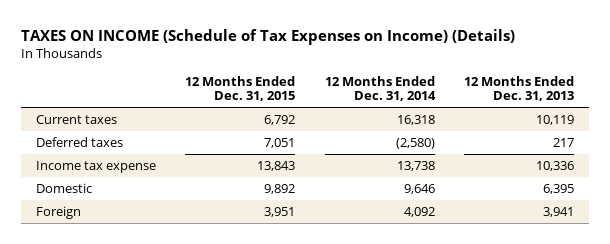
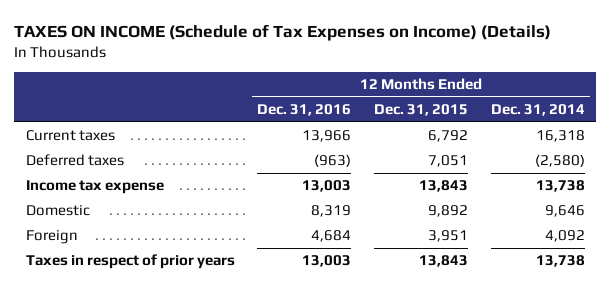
[464,75,575,102] 12 Months Ended Dec. 31, 2013 -> none
none -> [257,104,352,117] Dec. 31, 2016
none -> [25,254,235,270] Taxes in respect of prior years

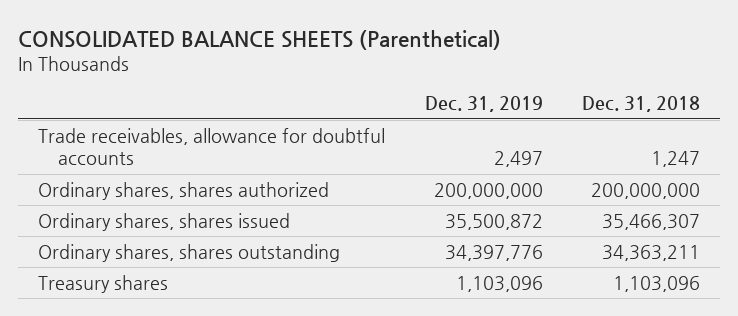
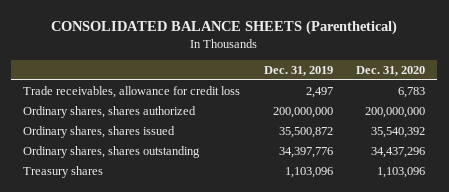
[581,96,700,113] Dec. 31, 2018 -> none
none -> [356,66,426,77] Dec. 31, 2020
[38,127,386,166] Trade receivables, allowance for doubtful accounts -> [23,85,241,98] Trade receivables, allowance for credit loss

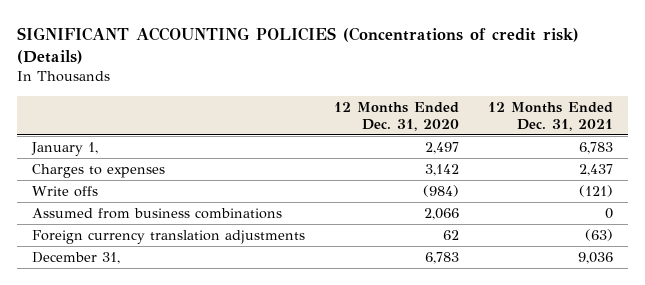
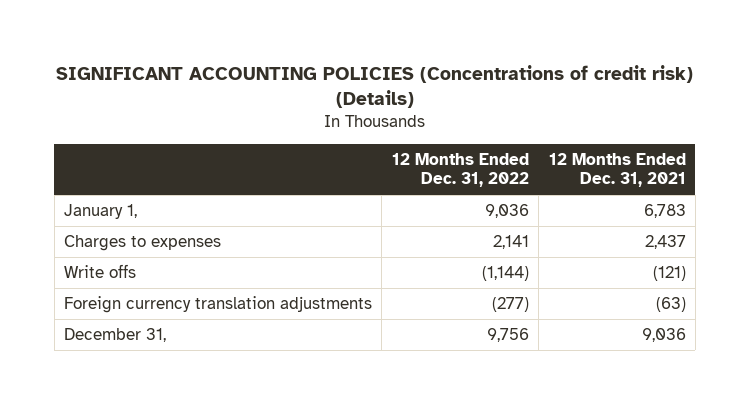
[334,101,460,131] 12 Months Ended Dec. 31, 2020 -> none
none -> [391,153,529,188] 12 Months Ended Dec. 31, 2022
[31,207,282,219] Assumed from business combinations -> none

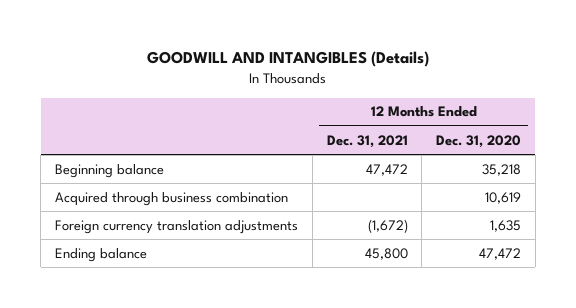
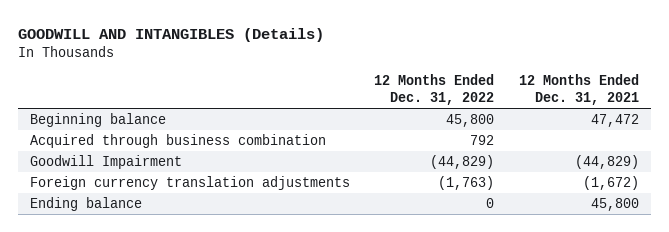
[435,134,521,148] Dec. 31, 2020 -> none
none -> [374,74,495,105] 12 Months Ended Dec. 31, 2022
none -> [30,155,183,170] Goodwill Impairment

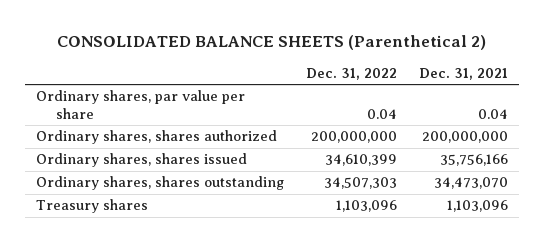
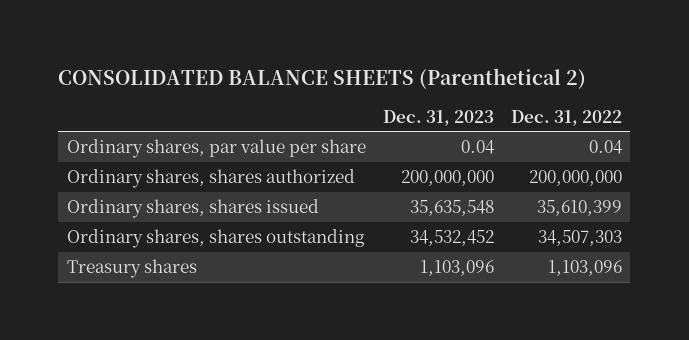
[419,67,509,80] Dec. 31, 2021 -> none
none -> [382,109,494,126] Dec. 31, 2023
[324,154,397,167] 34,610,399 -> [536,200,622,217] 35,610,399

